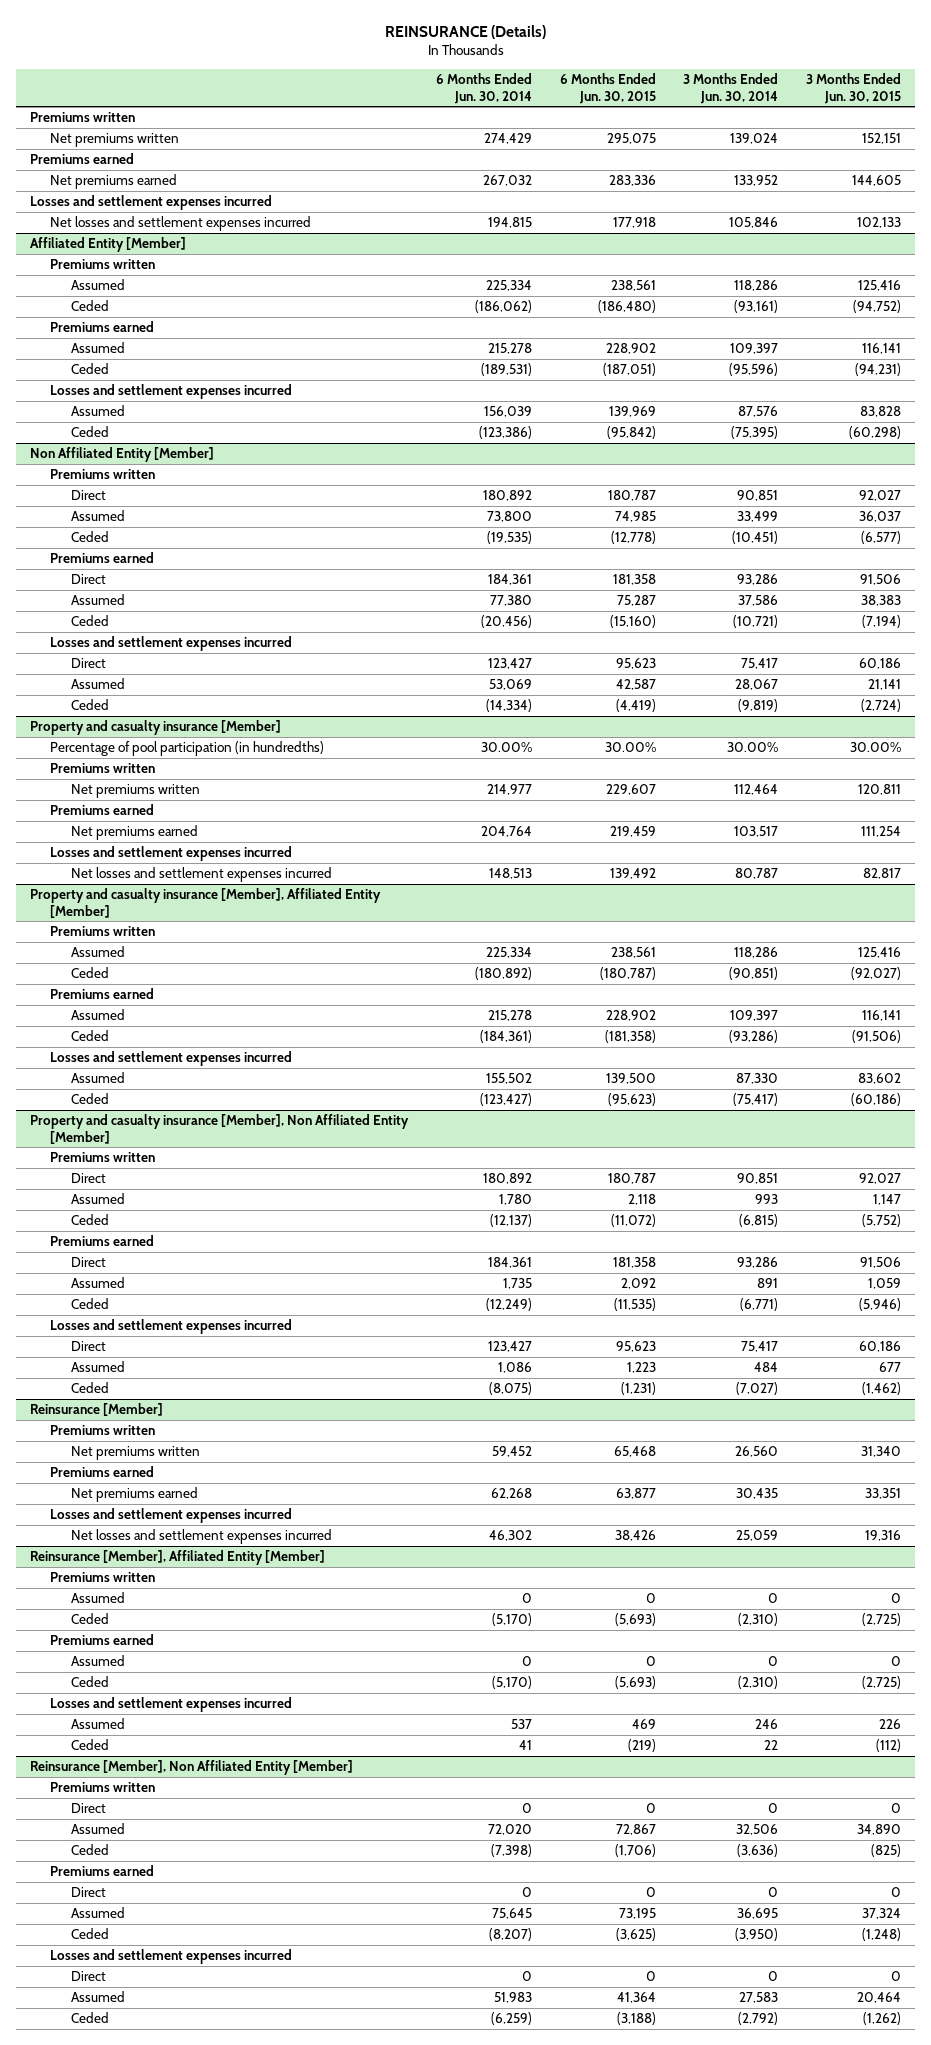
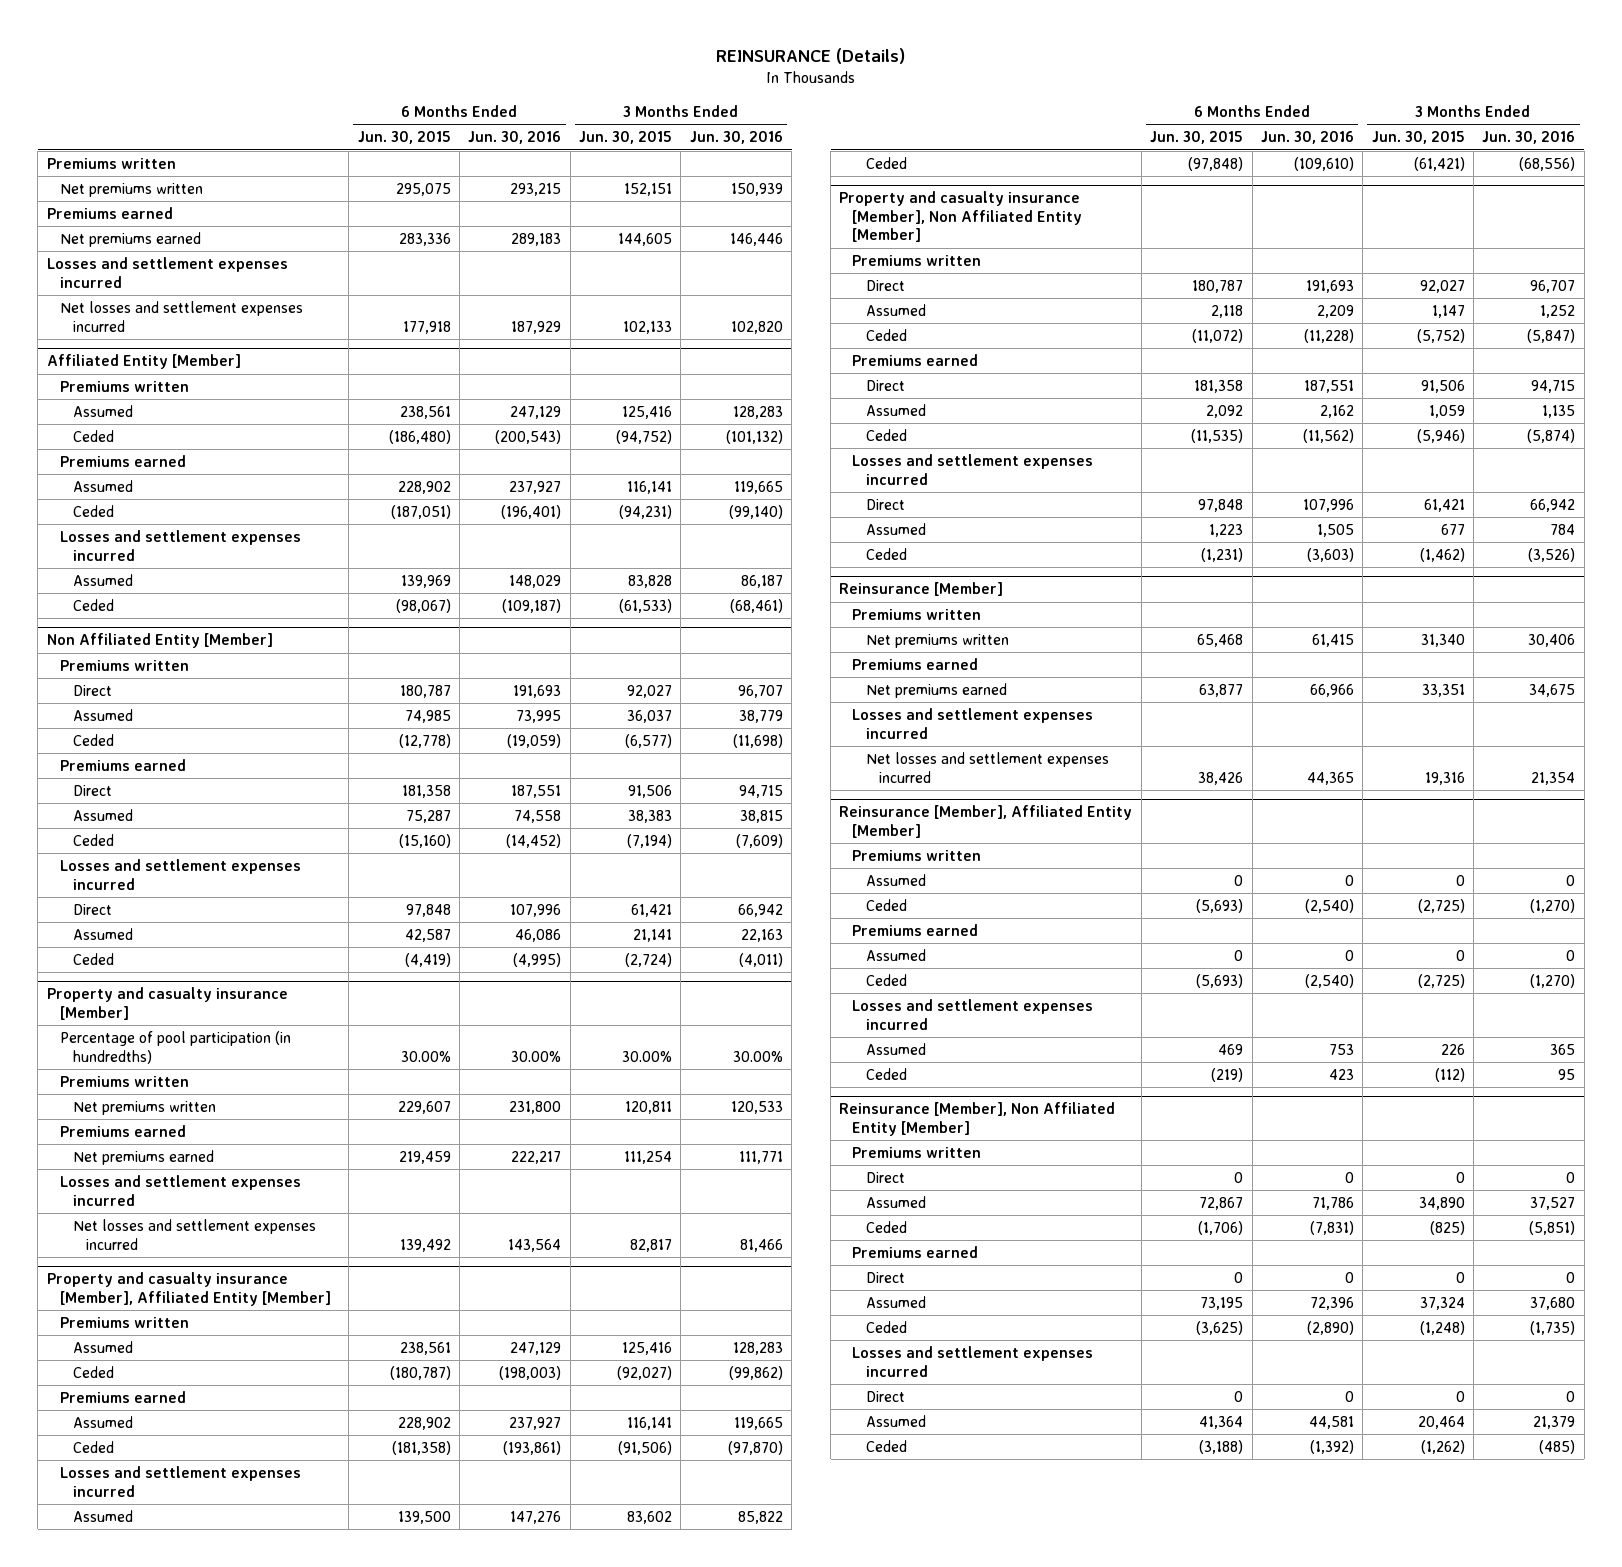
[435,73,532,104] 6 Months Ended Jun. 30, 2014 -> none
[683,73,779,104] 3 Months Ended Jun. 30, 2014 -> none
none -> [468,131,562,145] Jun. 30, 2016
none -> [689,131,783,145] Jun. 30, 2016
[606,426,656,440] (95,842) -> [395,599,451,614] (98,067)
[849,426,902,440] (60,298) -> [618,599,672,614] (61,533)
[615,658,656,670] 95,623 -> [405,904,451,918] 97,848
[859,658,902,670] 60,186 -> [630,904,672,918] 61,421
[607,1093,656,1107] (95,623) -> [1188,157,1244,172] (97,848)
[851,1093,902,1107] (60,186) -> [1413,157,1465,172] (61,421)
[615,1341,656,1353] 95,623 -> [1198,499,1244,513] 97,848
[859,1341,902,1353] 60,186 -> [1423,499,1465,513] 61,421

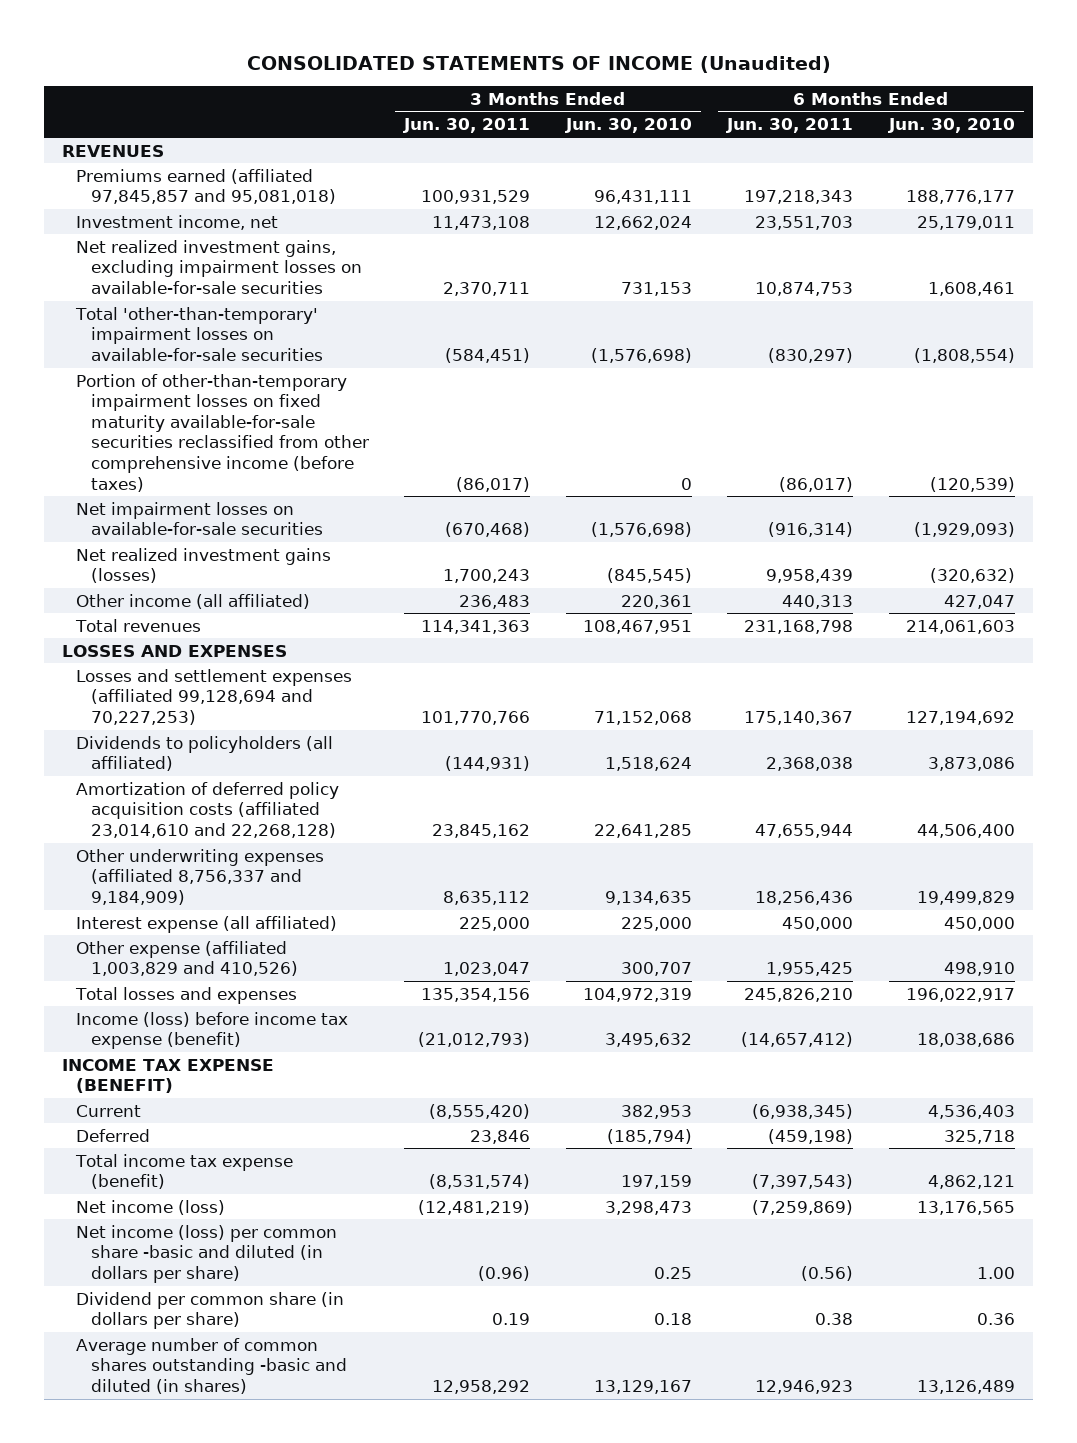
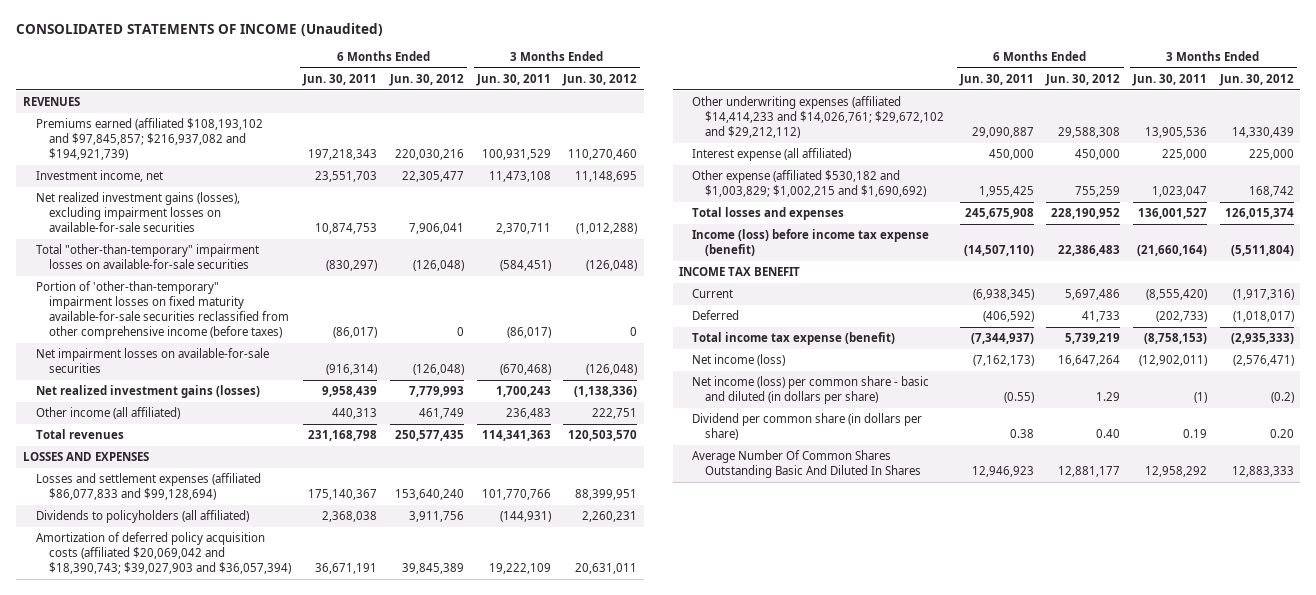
[564,118,692,134] Jun. 30, 2010 -> none
[887,118,1015,134] Jun. 30, 2010 -> none
none -> [389,74,465,87] Jun. 30, 2012
none -> [562,74,638,87] Jun. 30, 2012
[76,168,336,205] Premiums earned (affiliated 97,845,857 and 95,081,018) -> [35,118,263,160] Premiums earned (affiliated $108,193,102 and $97,845,857; $216,937,082 and $194,921,739)
[76,239,362,294] Net realized investment gains, excluding impairment losses on available-for-sale securities -> [35,192,240,232] Net realized investment gains (losses), excluding impairment losses on available-for-sale securities
[75,306,323,361] Total 'other-than-temporary' impairment losses on available-for-sale securities -> [35,244,259,270] Total "other-than-temporary" impairment losses on available-for-sale securities
[76,373,369,492] Portion of other-than-temporary impairment losses on fixed maturity available-for-sale securities reclassified from other comprehensive income (before taxes) -> [35,281,289,339] Portion of 'other-than-temporary" impairment losses on fixed maturity available-for-sale securities reclassified from other comprehensive income (before taxes)
[76,668,353,725] Losses and settlement expenses (affiliated 99,128,694 and 70,227,253) -> [35,473,261,501] Losses and settlement expenses (affiliated $86,077,833 and $99,128,694)
[76,781,340,838] Amortization of deferred policy acquisition costs (affiliated 23,014,610 and 22,268,128) -> [35,532,291,574] Amortization of deferred policy acquisition costs (affiliated $20,069,042 and $18,390,743; $39,027,903 and $36,057,394)
[432,823,531,838] 23,845,162 -> [488,562,551,574] 19,222,109
[755,823,854,838] 47,655,944 -> [315,562,378,574] 36,671,191
[76,848,325,905] Other underwriting expenses (affiliated 8,756,337 and 9,184,909) -> [692,96,945,138] Other underwriting expenses (affiliated $14,414,233 and $14,026,761; $29,672,102 and $29,212,112)
[443,890,531,905] 8,635,112 -> [1145,126,1208,138] 13,905,536
[755,890,854,905] 18,256,436 -> [971,126,1034,138] 29,090,887
[76,940,298,977] Other expense (affiliated 1,003,829 and 410,526) -> [692,170,927,198] Other expense (affiliated $530,182 and $1,003,829; $1,002,215 and $1,690,692)
[421,987,531,1002] 135,354,156 -> [1138,208,1208,220] 136,001,527
[744,987,854,1002] 245,826,210 -> [964,208,1034,220] 245,675,908
[418,1032,531,1048] (21,012,793) -> [1137,245,1208,257] (21,660,164)
[741,1032,854,1048] (14,657,412) -> [963,245,1034,257] (14,507,110)
[62,1058,275,1094] INCOME TAX EXPENSE (BENEFIT) -> [678,267,800,277] INCOME TAX BENEFIT
[470,1129,531,1144] 23,846 -> [1156,311,1208,323] (202,733)
[768,1128,854,1144] (459,198) -> [982,311,1034,323] (406,592)
[429,1174,531,1190] (8,531,574) -> [1144,333,1208,345] (8,758,153)
[752,1174,854,1190] (7,397,543) -> [970,333,1034,345] (7,344,937)
[418,1199,531,1215] (12,481,219) -> [1139,355,1208,367] (12,902,011)
[752,1199,854,1215] (7,259,869) -> [972,355,1034,367] (7,162,173)
[76,1224,338,1283] Net income (loss) per common share -basic and diluted (in dollars per share) -> [692,376,930,405] Net income (loss) per common share - basic and diluted (in dollars per share)
[478,1265,531,1281] (0.96) -> [1194,392,1208,404] (1)
[801,1265,854,1281] (0.56) -> [1003,392,1034,404] (0.55)
[76,1337,347,1394] Average number of common shares outstanding -basic and diluted (in shares) -> [692,450,922,479] Average Number Of Common Shares Outstanding Basic And Diluted In Shares

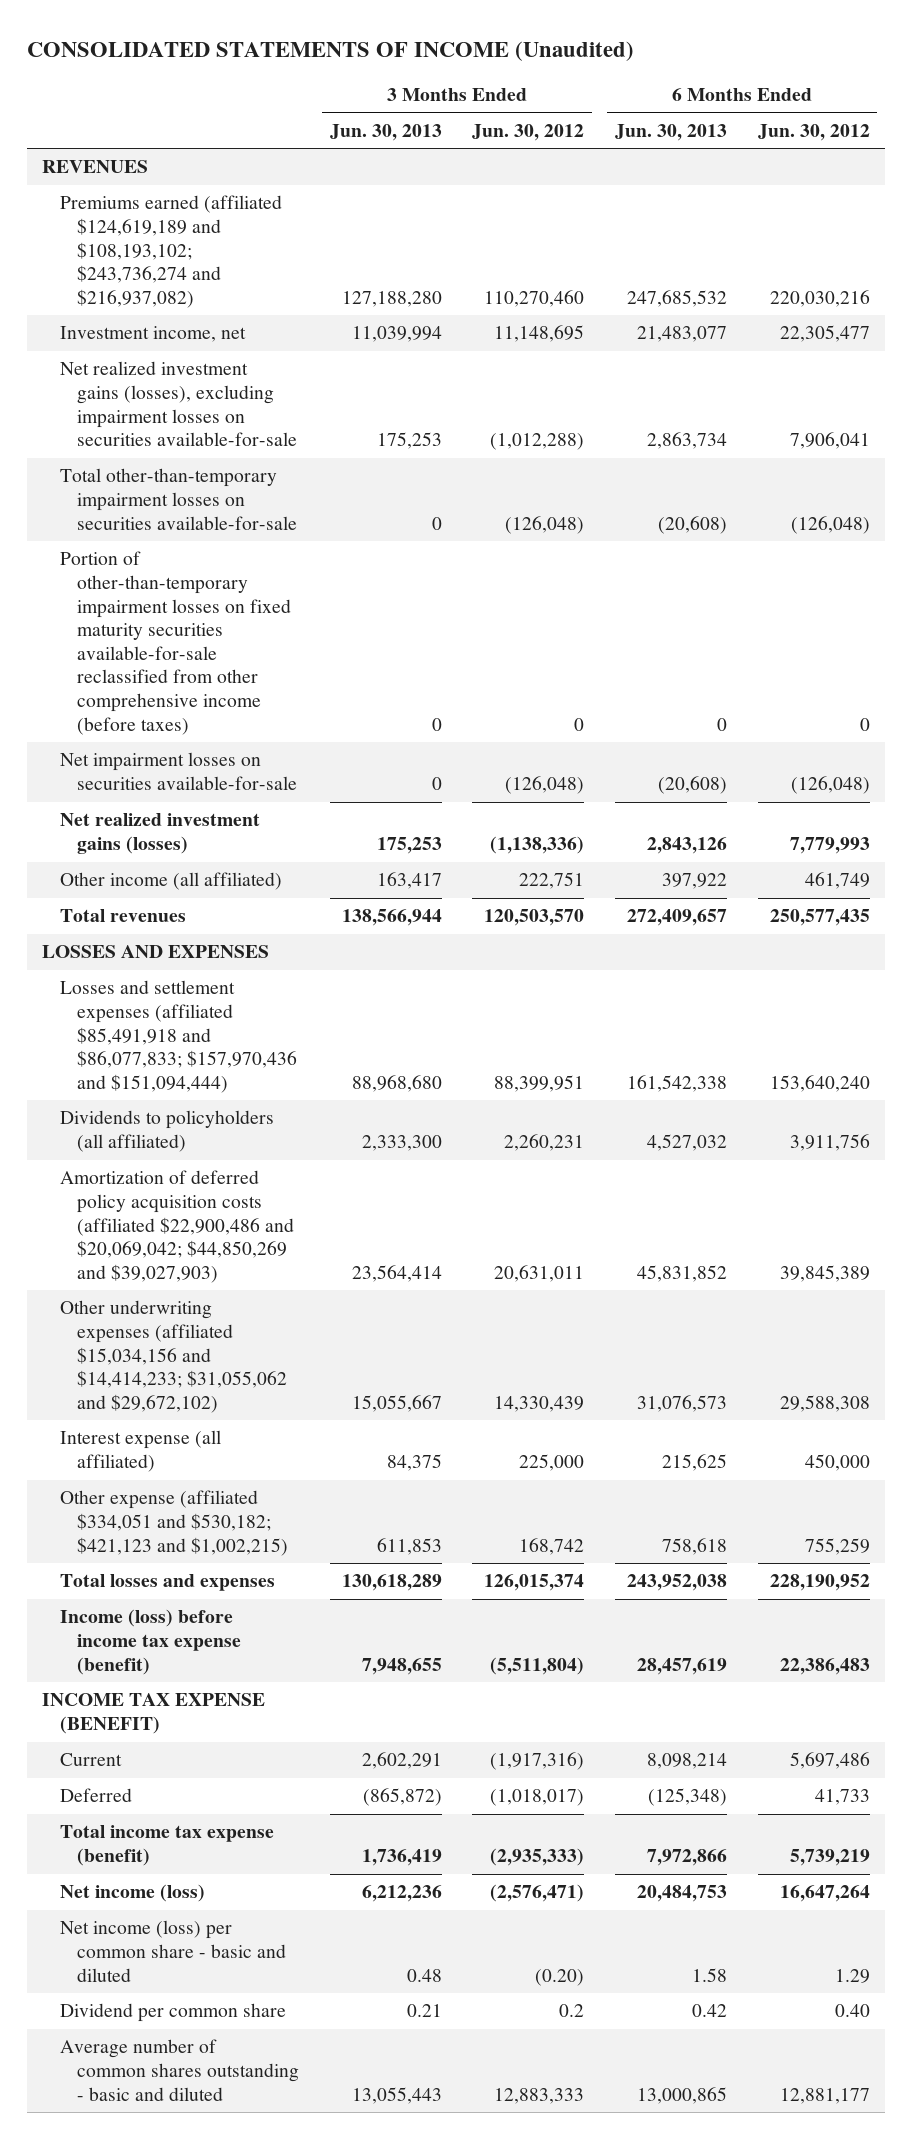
[302,74,378,87] Jun. 30, 2011 -> none
[475,74,551,87] Jun. 30, 2011 -> none
none -> [329,123,442,141] Jun. 30, 2013
none -> [614,123,727,141] Jun. 30, 2013
[35,118,263,160] Premiums earned (affiliated $108,193,102 and $97,845,857; $216,937,082 and $194,921,739) -> [59,195,282,308] Premiums earned (affiliated $124,619,189 and $108,193,102; $243,736,274 and $216,937,082)
[35,192,240,232] Net realized investment gains (losses), excluding impairment losses on available-for-sale securities -> [59,361,298,447] Net realized investment gains (losses), excluding impairment losses on securities available-for-sale
[35,244,259,270] Total "other-than-temporary" impairment losses on available-for-sale securities -> [59,468,298,530] Total other-than-temporary impairment losses on securities available-for-sale
[35,281,289,339] Portion of 'other-than-temporary" impairment losses on fixed maturity available-for-sale securities reclassified from other comprehensive income (before taxes) -> [59,551,292,735] Portion of other-than-temporary impairment losses on fixed maturity securities available-for-sale reclassified from other comprehensive income (before taxes)
[35,348,269,374] Net impairment losses on available-for-sale securities -> [59,752,298,790] Net impairment losses on securities available-for-sale
[35,473,261,501] Losses and settlement expenses (affiliated $86,077,833 and $99,128,694) -> [59,980,298,1093] Losses and settlement expenses (affiliated $85,491,918 and $86,077,833; $157,970,436 and $151,094,444)
[35,532,291,574] Amortization of deferred policy acquisition costs (affiliated $20,069,042 and $18,390,743; $39,027,903 and $36,057,394) -> [59,1170,295,1283] Amortization of deferred policy acquisition costs (affiliated $22,900,486 and $20,069,042; $44,850,269 and $39,027,903)
[692,96,945,138] Other underwriting expenses (affiliated $14,414,233 and $14,026,761; $29,672,102 and $29,212,112) -> [59,1300,288,1413] Other underwriting expenses (affiliated $15,034,156 and $14,414,233; $31,055,062 and $29,672,102)
[692,170,927,198] Other expense (affiliated $530,182 and $1,003,829; $1,002,215 and $1,690,692) -> [59,1490,289,1556] Other expense (affiliated $334,051 and $530,182; $421,123 and $1,002,215)
[678,267,800,277] INCOME TAX BENEFIT -> [42,1693,266,1734] INCOME TAX EXPENSE (BENEFIT)
[692,376,930,405] Net income (loss) per common share - basic and diluted (in dollars per share) -> [59,1920,287,1982] Net income (loss) per common share - basic and diluted
[1270,392,1294,404] (0.2) -> [535,1968,585,1986] (0.20)
[692,413,923,441] Dividend per common share (in dollars per share) -> [59,2003,286,2023] Dividend per common share
[1269,429,1294,439] 0.20 -> [559,2004,585,2018] 0.2
[692,450,922,479] Average Number Of Common Shares Outstanding Basic And Diluted In Shares -> [59,2039,300,2101] Average number of common shares outstanding - basic and diluted

